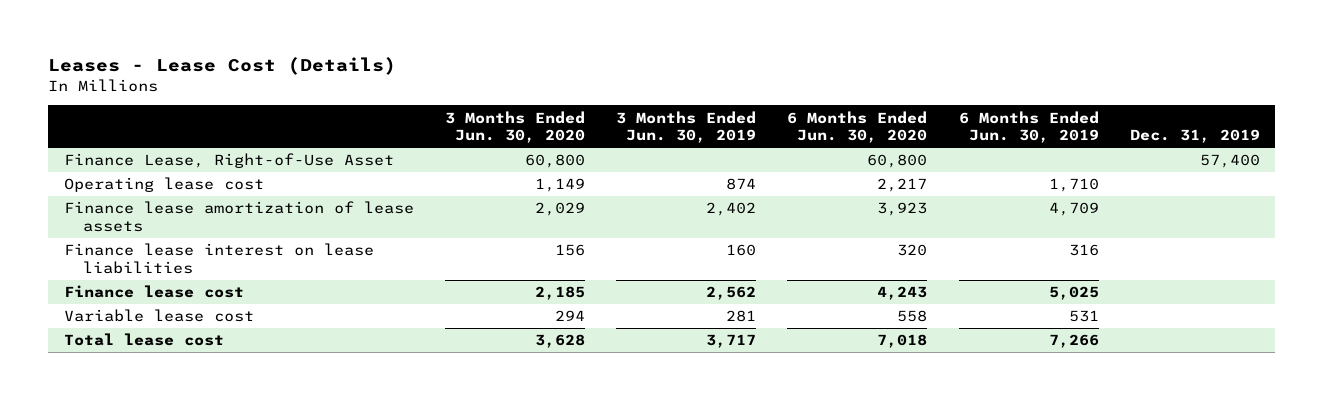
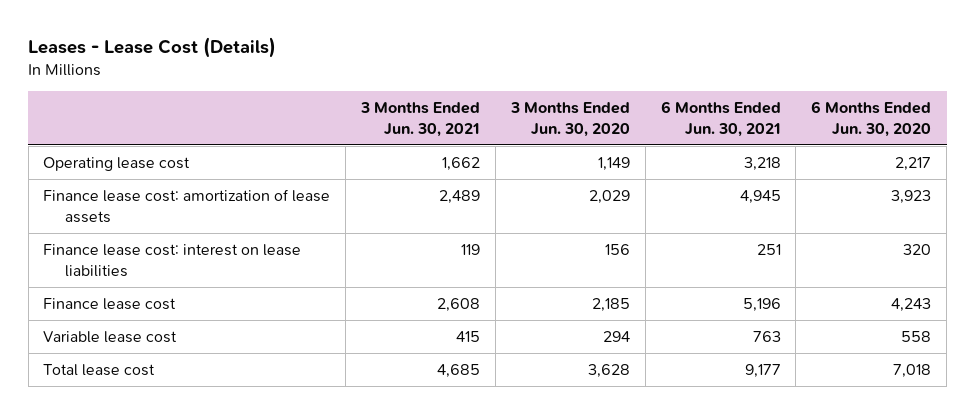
[616,110,757,144] 3 Months Ended Jun. 30, 2019 -> none
[958,110,1099,144] 6 Months Ended Jun. 30, 2019 -> none
[1129,129,1260,144] Dec. 31, 2019 -> none
none -> [360,101,481,137] 3 Months Ended Jun. 30, 2021
none -> [660,100,781,137] 6 Months Ended Jun. 30, 2021
[63,153,394,169] Finance Lease, Right-of-Use Asset -> none
[63,201,414,232] Finance lease amortization of lease assets -> [43,189,331,223] Finance lease cost: amortization of lease assets
[63,243,374,274] Finance lease interest on lease liabilities -> [43,244,302,277] Finance lease cost: interest on lease liabilities

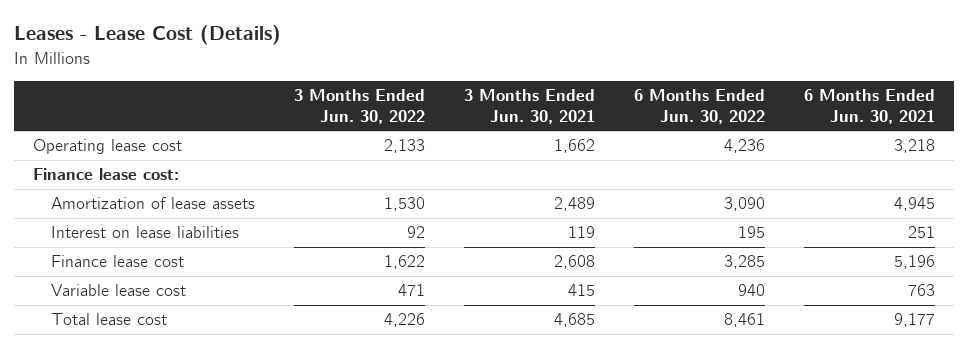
[509,101,630,137] 3 Months Ended Jun. 30, 2020 -> none
[811,100,932,137] 6 Months Ended Jun. 30, 2020 -> none
none -> [293,89,425,124] 3 Months Ended Jun. 30, 2022
none -> [633,89,765,124] 6 Months Ended Jun. 30, 2022
none -> [33,168,180,181] Finance lease cost:
[43,189,331,223] Finance lease cost: amortization of lease assets -> [50,197,255,210] Amortization of lease assets
[43,244,302,277] Finance lease cost: interest on lease liabilities -> [50,226,239,239] Interest on lease liabilities

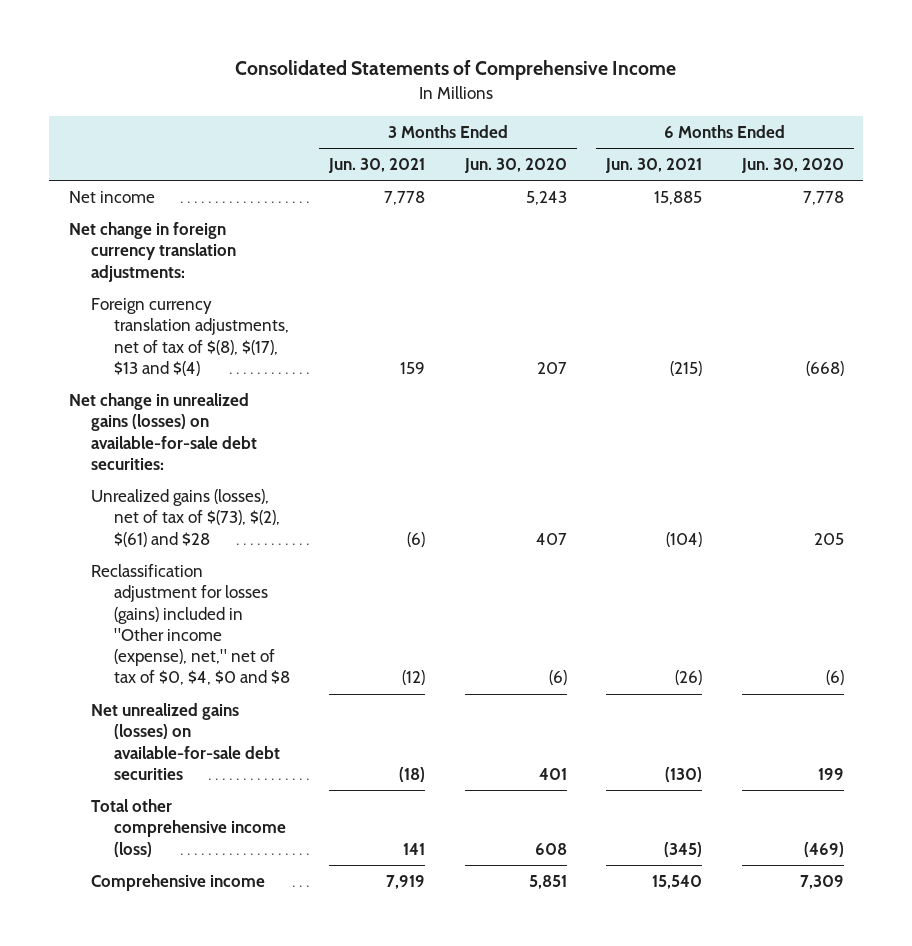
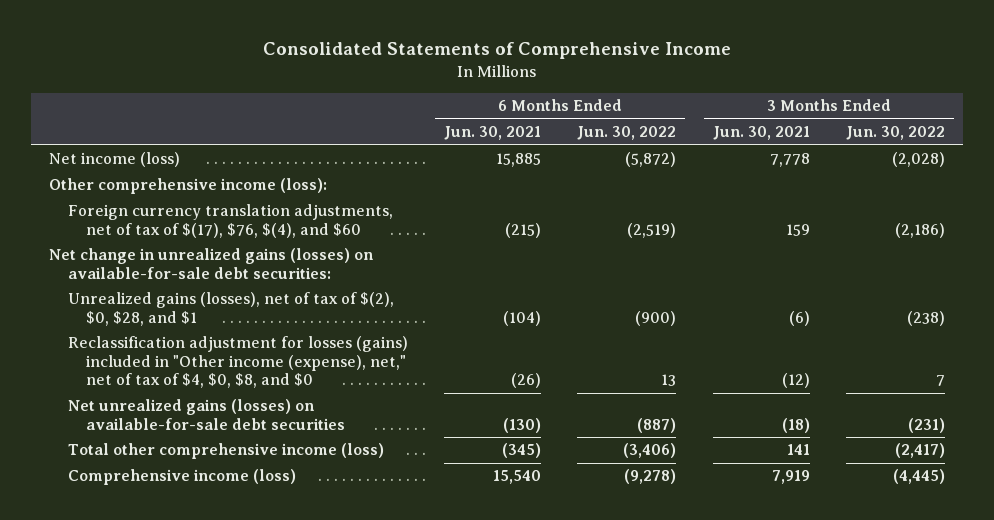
[463,158,567,174] Jun. 30, 2020 -> none
[740,158,844,174] Jun. 30, 2020 -> none
none -> [577,126,677,141] Jun. 30, 2022
none -> [846,126,946,141] Jun. 30, 2022
[68,222,237,282] Net change in foreign currency translation adjustments: -> none
[68,191,155,204] Net income -> [48,152,180,168] Net income (loss)
none -> [48,178,327,195] Other comprehensive income (loss):
[91,298,289,376] Foreign currency translation adjustments, net of tax of $(8), $(17), $13 and $(4) -> [67,204,393,238] Foreign currency translation adjustments, net of tax of $(17), $76, $(4), and $60
[91,489,280,547] Unrealized gains (losses), net of tax of $(73), $(2), $(61) and $28 -> [67,292,394,326] Unrealized gains (losses), net of tax of $(2), $0, $28, and $1
[91,564,290,686] Reclassification adjustment for losses (gains) included in "Other income (expense), net," net of tax of $0, $4, $0 and $8 -> [67,336,408,389] Reclassification adjustment for losses (gains) included in "Other income (expense), net," net of tax of $4, $0, $8, and $0
[91,874,266,892] Comprehensive income -> [67,469,296,486] Comprehensive income (loss)

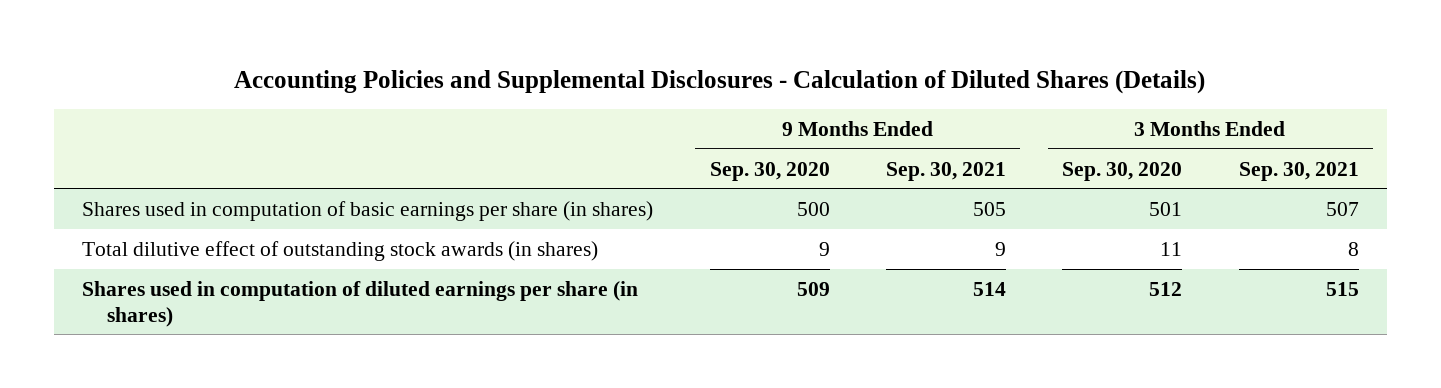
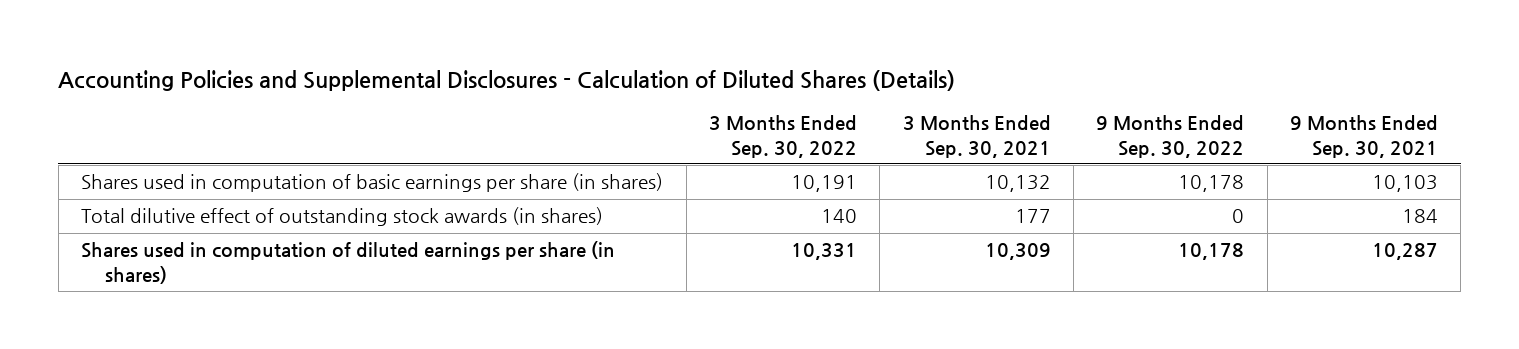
[709,161,830,181] Sep. 30, 2020 -> none
[1062,161,1183,181] Sep. 30, 2020 -> none
none -> [709,115,858,158] 3 Months Ended Sep. 30, 2022
none -> [1096,115,1245,158] 9 Months Ended Sep. 30, 2022
[972,201,1006,216] 505 -> [1372,175,1439,193] 10,103
[1325,201,1359,216] 507 -> [984,175,1051,193] 10,132
[994,241,1006,256] 9 -> [1402,209,1439,224] 184
[1347,241,1359,256] 8 -> [1014,209,1051,224] 177
[972,281,1006,296] 514 -> [1372,243,1439,261] 10,287
[1325,281,1359,296] 515 -> [984,243,1051,261] 10,309

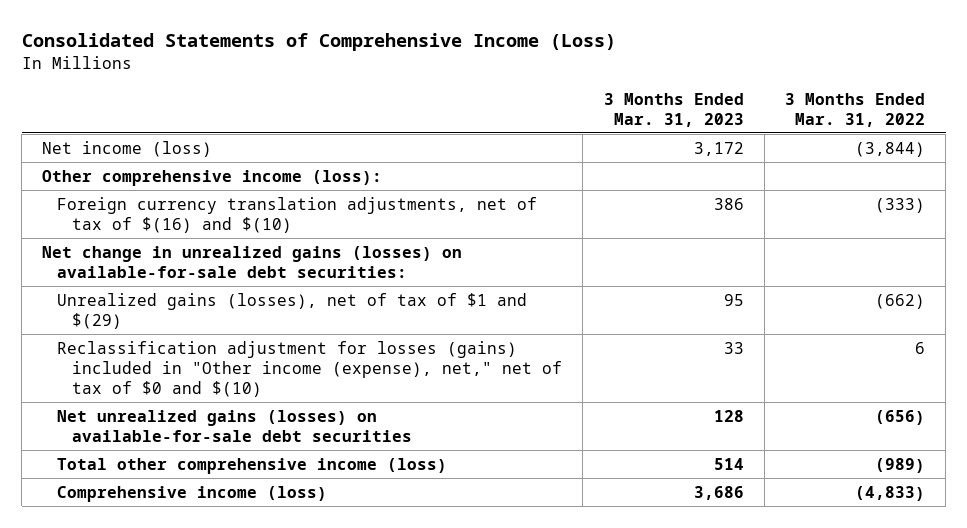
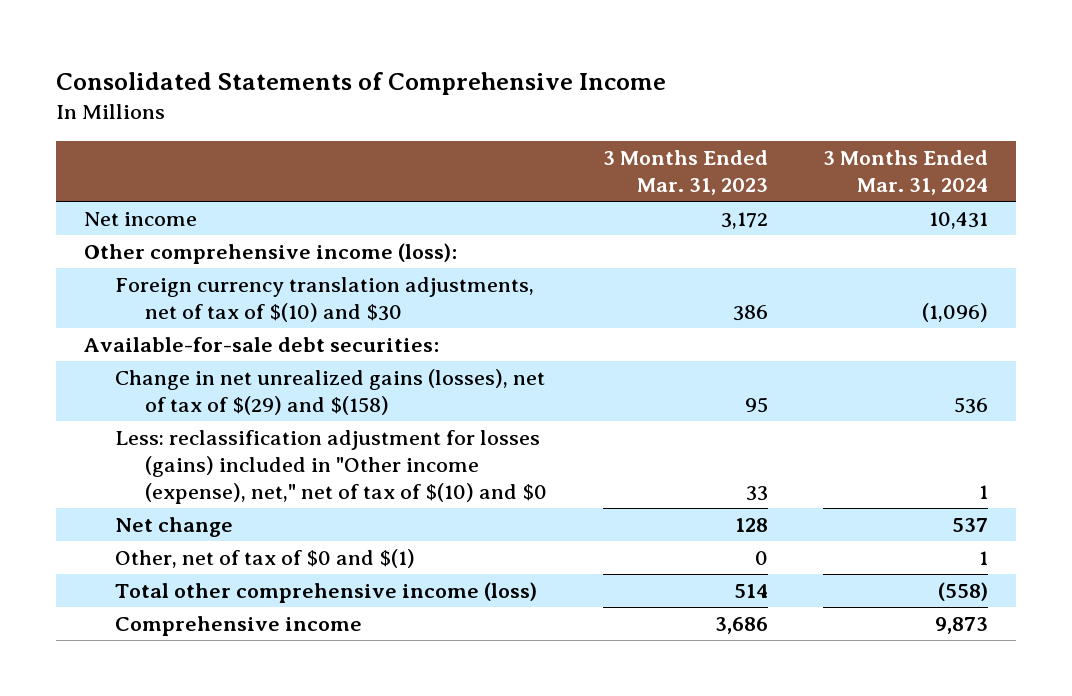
[21,32,616,51] Consolidated Statements of Comprehensive Income (Loss) -> [56,72,667,96] Consolidated Statements of Comprehensive Income
[784,92,925,127] 3 Months Ended Mar. 31, 2022 -> none
none -> [823,150,989,196] 3 Months Ended Mar. 31, 2024
[42,140,213,157] Net income (loss) -> [84,212,198,227] Net income
[57,196,538,233] Foreign currency translation adjustments, net of tax of $(16) and $(10) -> [114,277,534,322] Foreign currency translation adjustments, net of tax of $(10) and $30
[42,245,463,278] Net change in unrealized gains (losses) on available-for-sale debt securities: -> [84,337,440,353] Available-for-sale debt securities:
[57,292,528,329] Unrealized gains (losses), net of tax of $1 and $(29) -> [114,369,545,415] Change in net unrealized gains (losses), net of tax of $(29) and $(158)
[57,340,563,397] Reclassification adjustment for losses (gains) included in "Other income (expense), net," net of tax of $0 and $(10) -> [114,430,548,504] Less: reclassification adjustment for losses (gains) included in "Other income (expense), net," net of tax of $(10) and $0
[57,409,413,442] Net unrealized gains (losses) on available-for-sale debt securities -> [114,517,233,538] Net change
none -> [114,549,415,569] Other, net of tax of $0 and $(1)
[57,485,328,502] Comprehensive income (loss) -> [114,616,362,637] Comprehensive income

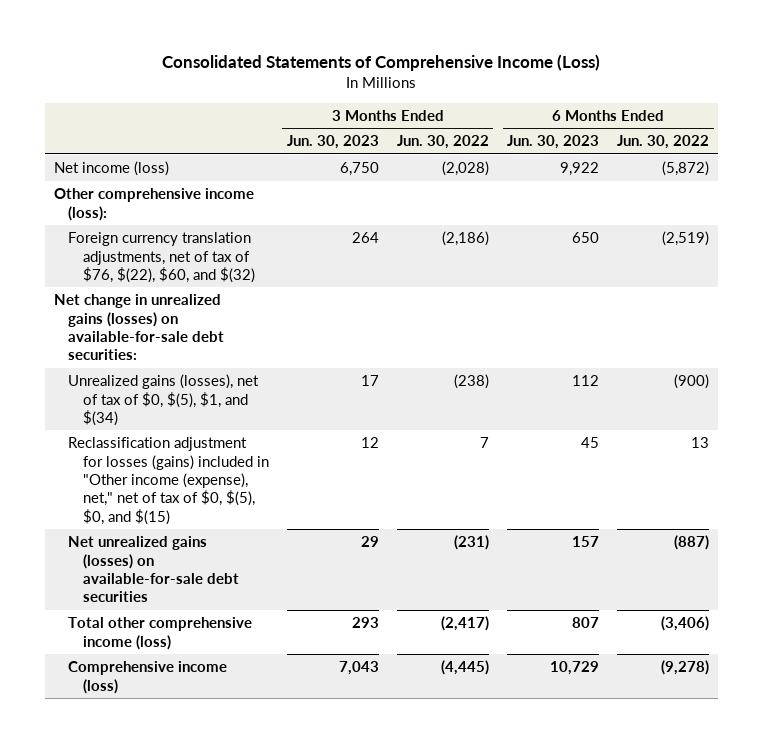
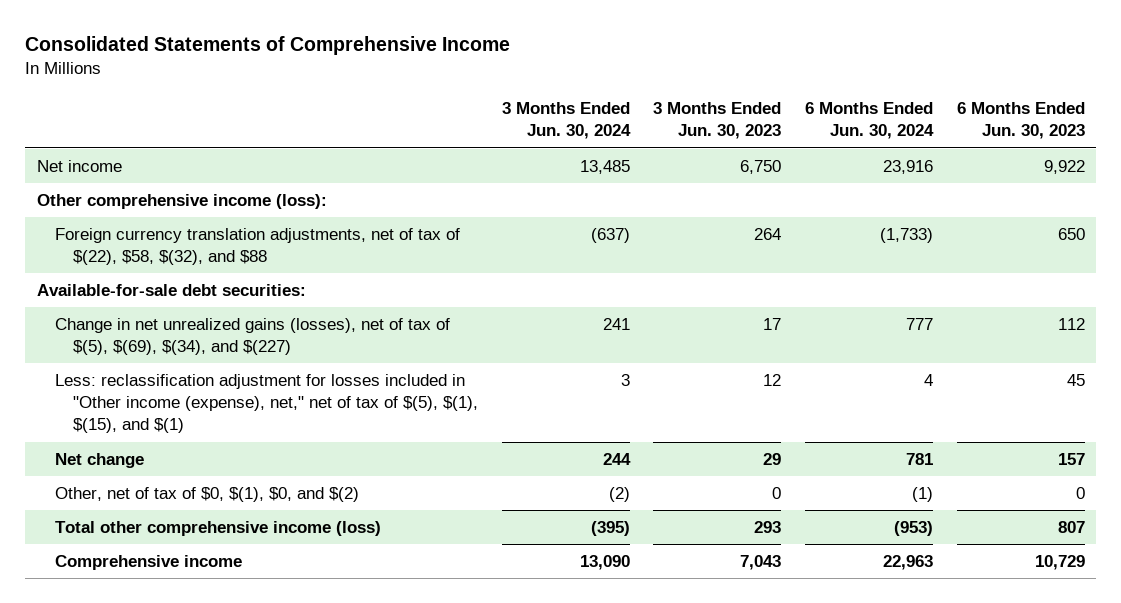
[162,53,601,71] Consolidated Statements of Comprehensive Income (Loss) -> [24,36,510,56] Consolidated Statements of Comprehensive Income
[396,135,489,150] Jun. 30, 2022 -> none
[617,135,710,150] Jun. 30, 2022 -> none
none -> [501,102,631,140] 3 Months Ended Jun. 30, 2024
none -> [804,102,934,140] 6 Months Ended Jun. 30, 2024
[53,161,169,177] Net income (loss) -> [36,160,122,173] Net income
[68,232,255,283] Foreign currency translation adjustments, net of tax of $76, $(22), $60, and $(32) -> [55,228,461,266] Foreign currency translation adjustments, net of tax of $(22), $58, $(32), and $88
[53,294,225,361] Net change in unrealized gains (losses) on available-for-sale debt securities: -> [36,284,306,297] Available-for-sale debt securities:
[68,374,260,426] Unrealized gains (losses), net of tax of $0, $(5), $1, and $(34) -> [55,318,451,356] Change in net unrealized gains (losses), net of tax of $(5), $(69), $(34), and $(227)
[68,437,269,525] Reclassification adjustment for losses (gains) included in "Other income (expense), net," net of tax of $0, $(5), $0, and $(15) -> [55,374,479,434] Less: reclassification adjustment for losses included in "Other income (expense), net," net of tax of $(5), $(1), $(15), and $(1)
[68,536,239,603] Net unrealized gains (losses) on available-for-sale debt securities -> [55,453,145,469] Net change
none -> [55,487,360,503] Other, net of tax of $0, $(1), $0, and $(2)
[68,661,228,694] Comprehensive income (loss) -> [55,555,243,571] Comprehensive income

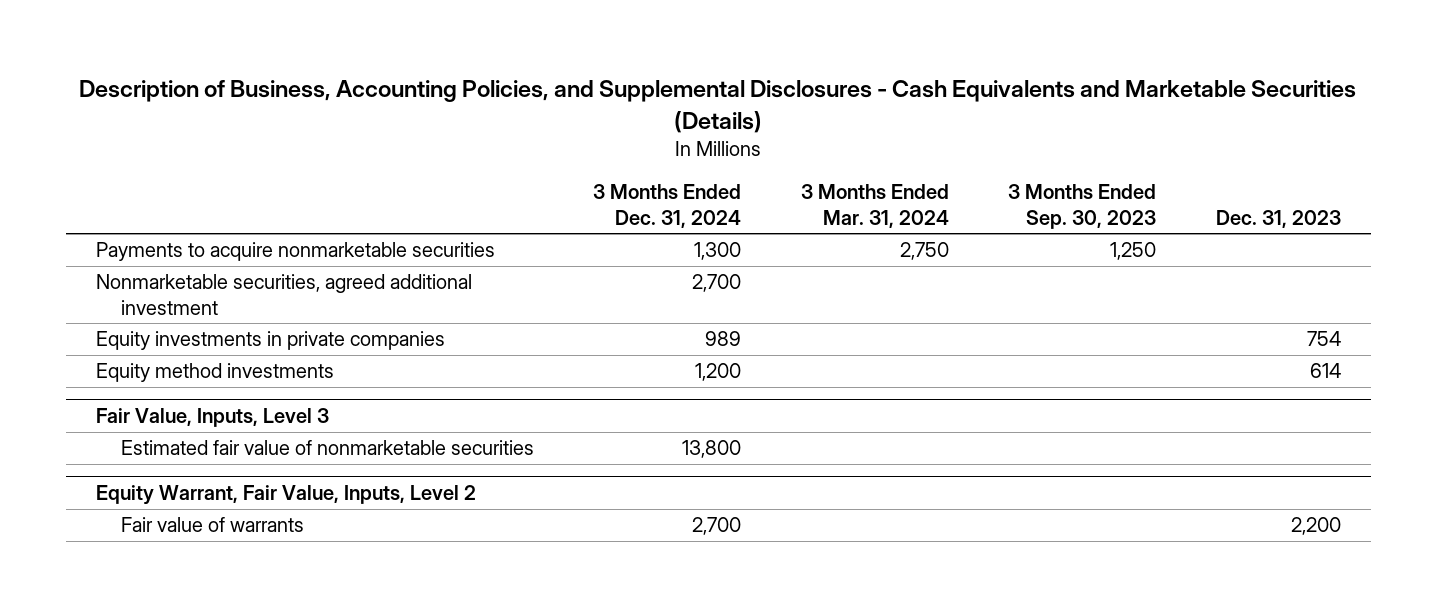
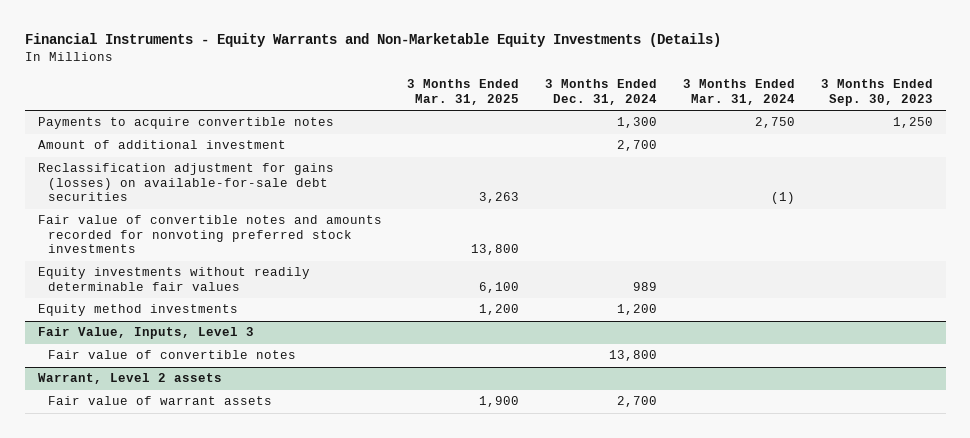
[79,80,1357,133] Description of Business, Accounting Policies, and Supplemental Disclosures - Cash Equivalents and Marketable Securities (Details) -> [24,33,721,48] Financial Instruments - Equity Warrants and Non-Marketable Equity Investments (Details)
[1216,209,1342,228] Dec. 31, 2023 -> none
none -> [407,79,520,105] 3 Months Ended Mar. 31, 2025
[95,242,495,262] Payments to acquire nonmarketable securities -> [37,117,334,130] Payments to acquire convertible notes
[95,274,472,315] Nonmarketable securities, agreed additional investment -> [37,140,286,150] Amount of additional investment
none -> [37,163,334,202] Reclassification adjustment for gains (losses) on available-for-sale debt securities
none -> [37,215,382,254] Fair value of convertible notes and amounts recorded for nonvoting preferred stock investments
[95,331,445,351] Equity investments in private companies -> [37,267,310,291] Equity investments without readily determinable fair values
[95,485,476,506] Equity Warrant, Fair Value, Inputs, Level 2 -> none
[120,440,534,456] Estimated fair value of nonmarketable securities -> [47,350,296,360] Fair value of convertible notes
none -> [37,373,222,385] Warrant, Level 2 assets
[120,517,304,533] Fair value of warrants -> [47,396,272,406] Fair value of warrant assets

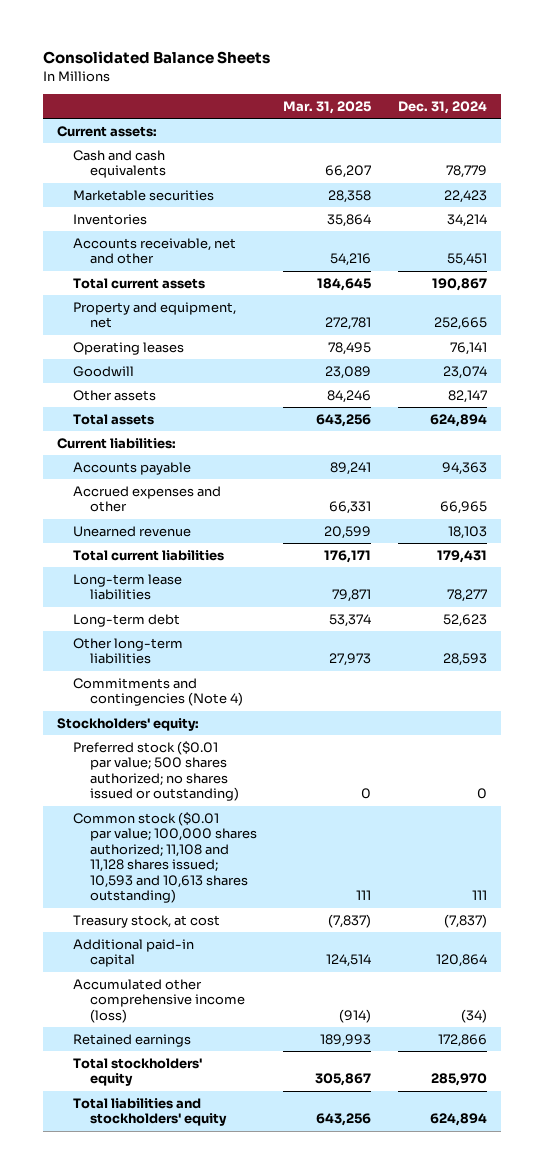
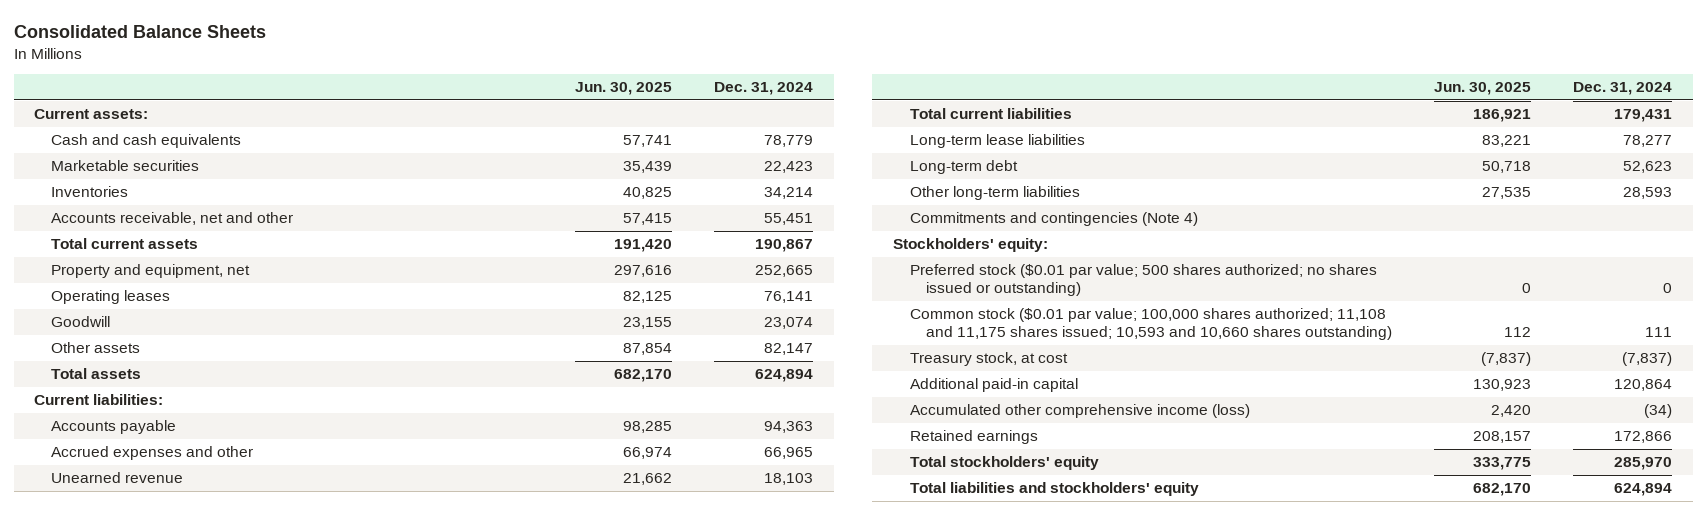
[283,100,372,114] Mar. 31, 2025 -> none
none -> [575,82,673,96] Jun. 30, 2025
[73,811,257,904] Common stock ($0.01 par value; 100,000 shares authorized; 11,108 and 11,128 shares issued; 10,593 and 10,613 shares outstanding) -> [909,308,1393,341] Common stock ($0.01 par value; 100,000 shares authorized; 11,108 and 11,175 shares issued; 10,593 and 10,660 shares outstanding)

